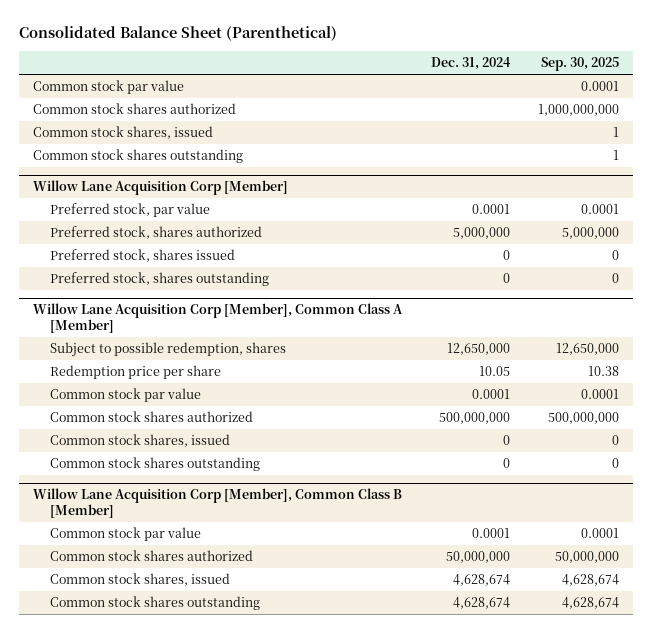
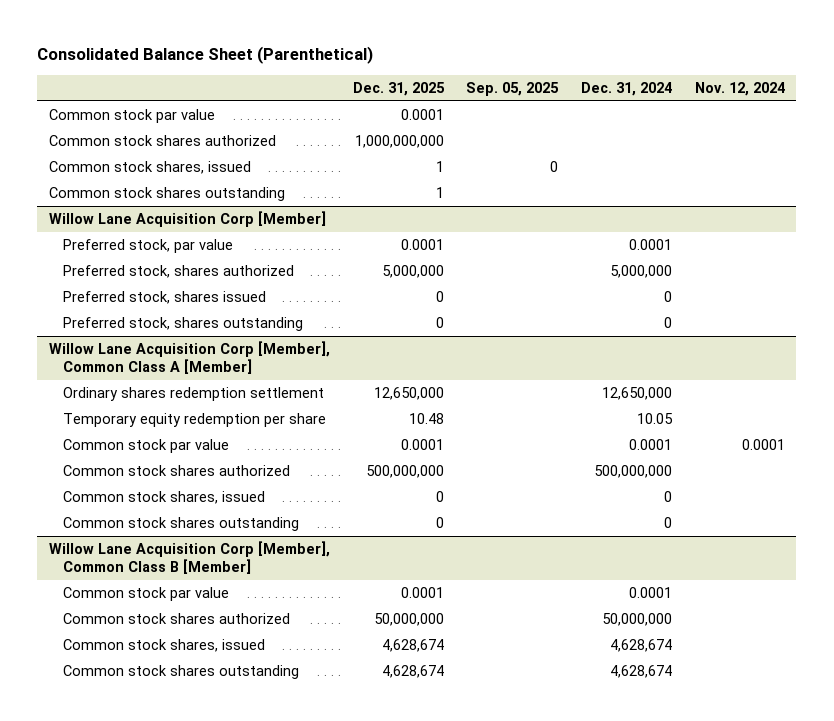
[541,57,620,72] Sep. 30, 2025 -> none
none -> [352,81,445,96] Dec. 31, 2025
none -> [466,81,560,96] Sep. 05, 2025
none -> [694,81,785,96] Nov. 12, 2024
[50,342,287,358] Subject to possible redemption, shares -> [63,387,325,402] Ordinary shares redemption settlement
[50,365,222,380] Redemption price per share -> [63,413,327,428] Temporary equity redemption per share

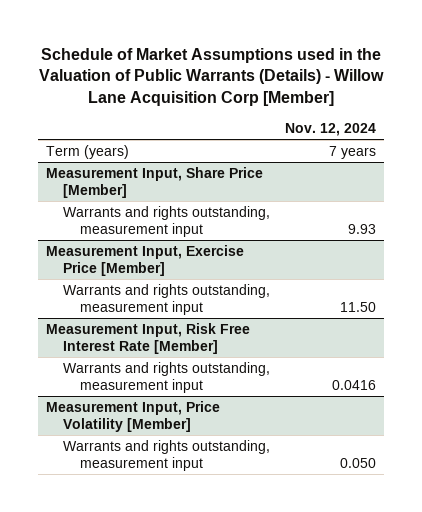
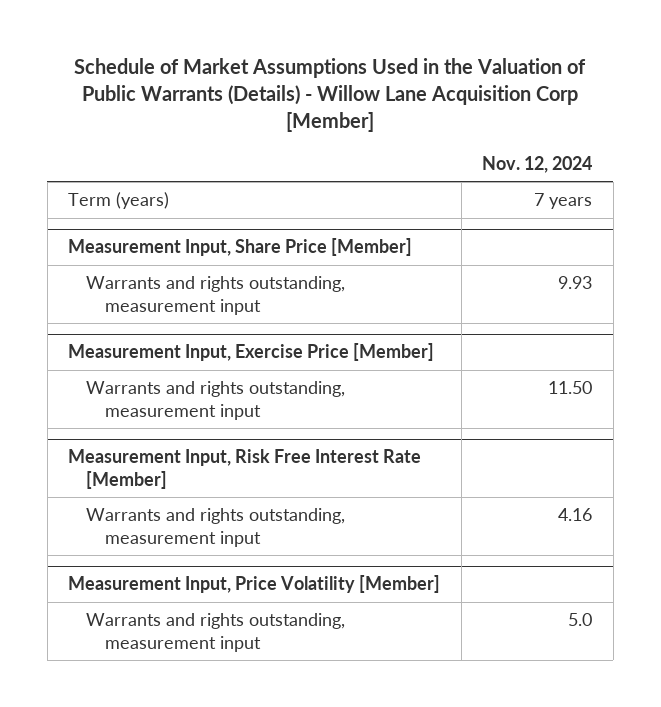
[39,47,385,107] Schedule of Market Assumptions used in the Valuation of Public Warrants (Details) - Willow Lane Acquisition Corp [Member] -> [74,58,587,133] Schedule of Market Assumptions Used in the Valuation of Public Warrants (Details) - Willow Lane Acquisition Corp [Member]
[332,379,377,390] 0.0416 -> [558,508,593,522] 4.16
[340,457,377,468] 0.050 -> [568,613,593,627] 5.0

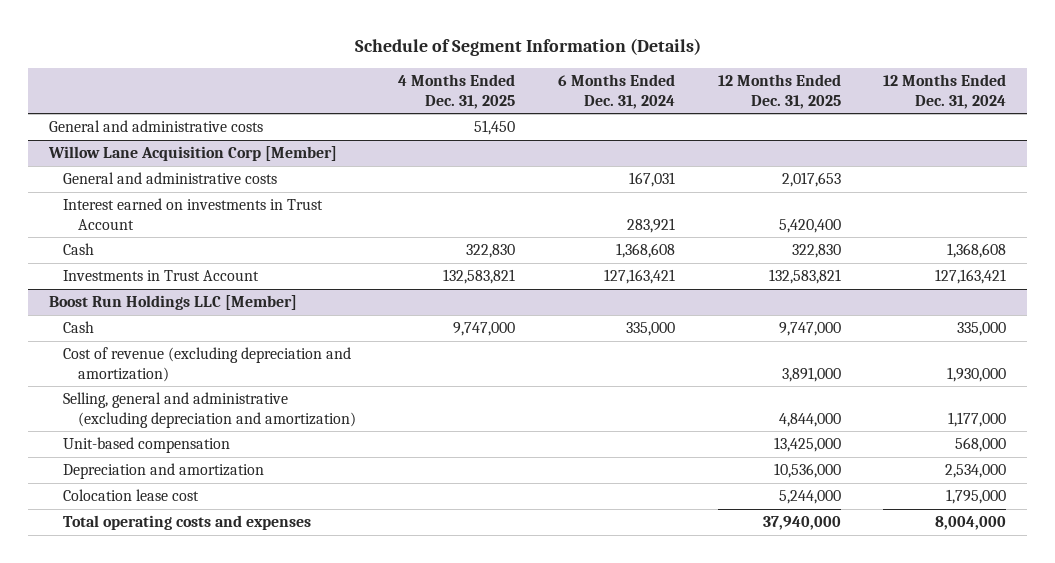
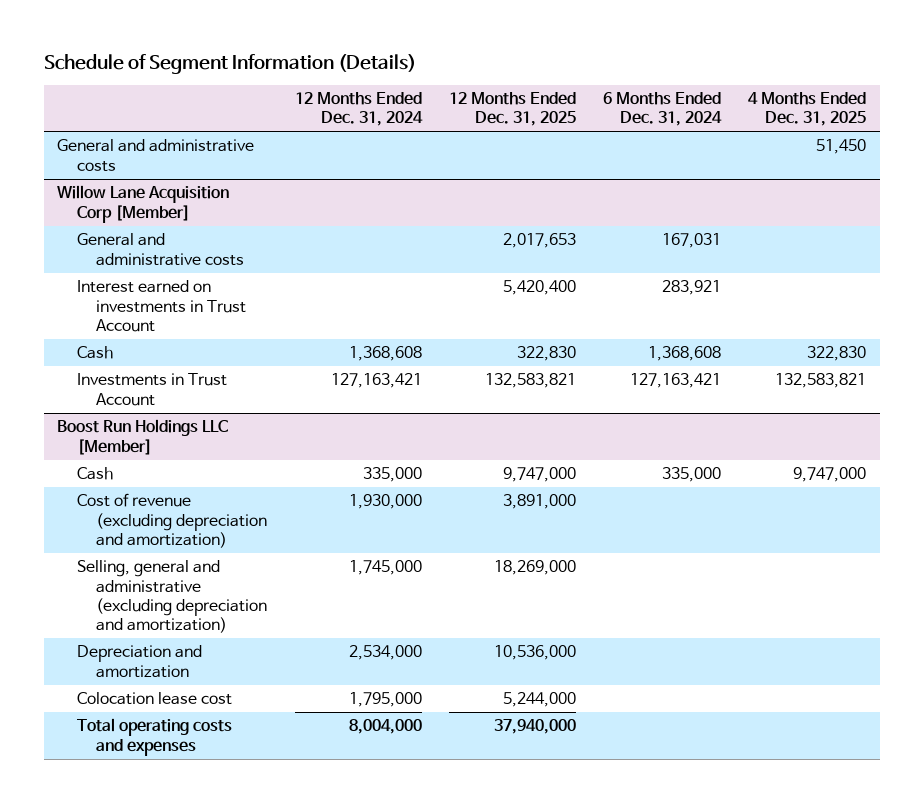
[63,437,231,454] Unit-based compensation -> none
[778,412,841,427] 4,844,000 -> [493,560,576,576] 18,269,000
[948,411,1007,427] 1,177,000 -> [348,560,422,576] 1,745,000

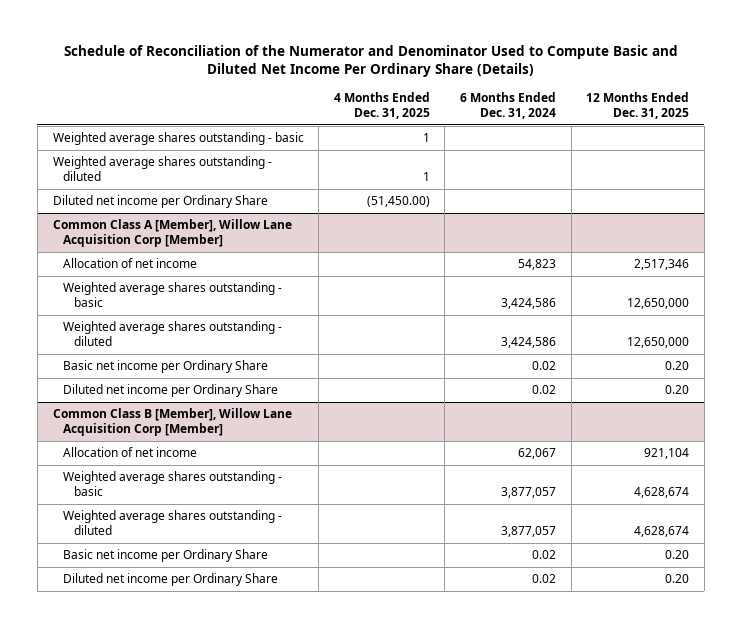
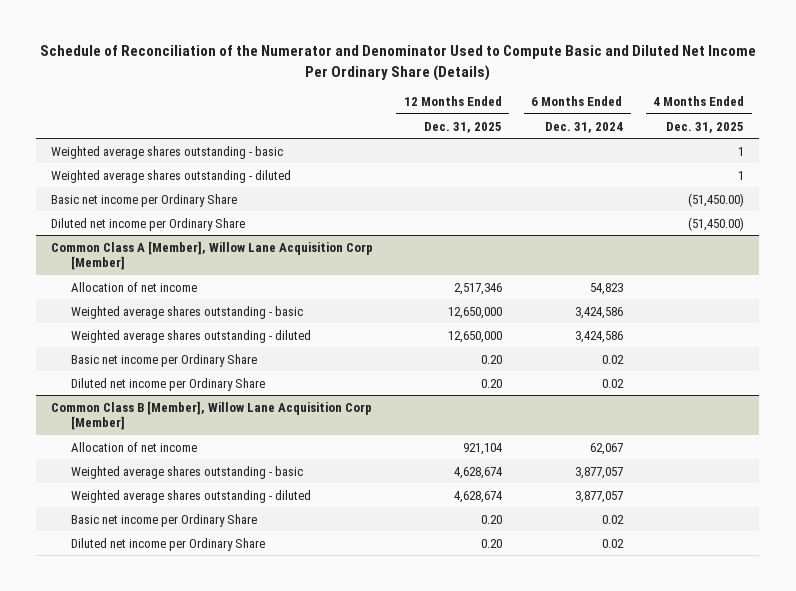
none -> [51,193,238,207] Basic net income per Ordinary Share

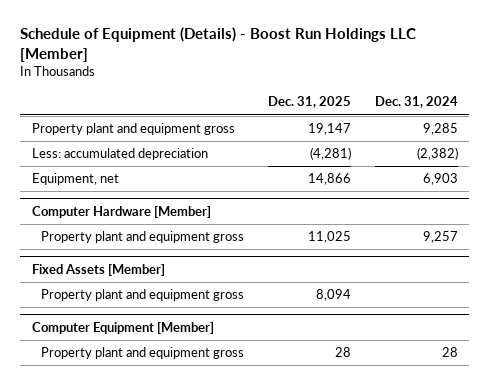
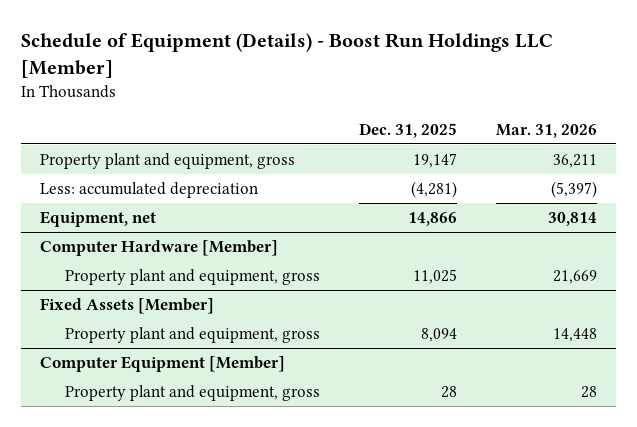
[374,96,458,109] Dec. 31, 2024 -> none
none -> [495,123,597,138] Mar. 31, 2026
[31,123,235,136] Property plant and equipment gross -> [39,153,295,170] Property plant and equipment, gross
[41,231,245,244] Property plant and equipment gross -> [65,269,321,286] Property plant and equipment, gross
[41,289,245,302] Property plant and equipment gross -> [65,327,321,344] Property plant and equipment, gross
[41,347,245,360] Property plant and equipment gross -> [65,385,321,402] Property plant and equipment, gross

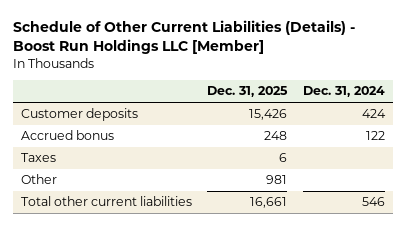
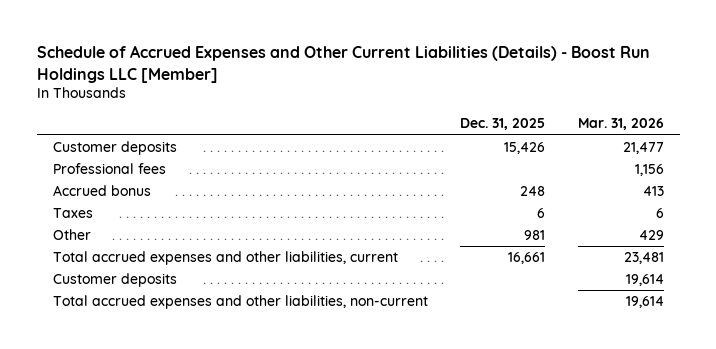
[12,19,355,55] Schedule of Other Current Liabilities (Details) - Boost Run Holdings LLC [Member] -> [36,45,650,83] Schedule of Accrued Expenses and Other Current Liabilities (Details) - Boost Run Holdings LLC [Member]
[303,86,386,98] Dec. 31, 2024 -> none
none -> [577,118,664,131] Mar. 31, 2026
none -> [52,163,166,175] Professional fees
[20,196,192,207] Total other current liabilities -> [52,251,398,266] Total accrued expenses and other liabilities, current
none -> [52,273,177,288] Customer deposits
none -> [52,295,428,310] Total accrued expenses and other liabilities, non-current

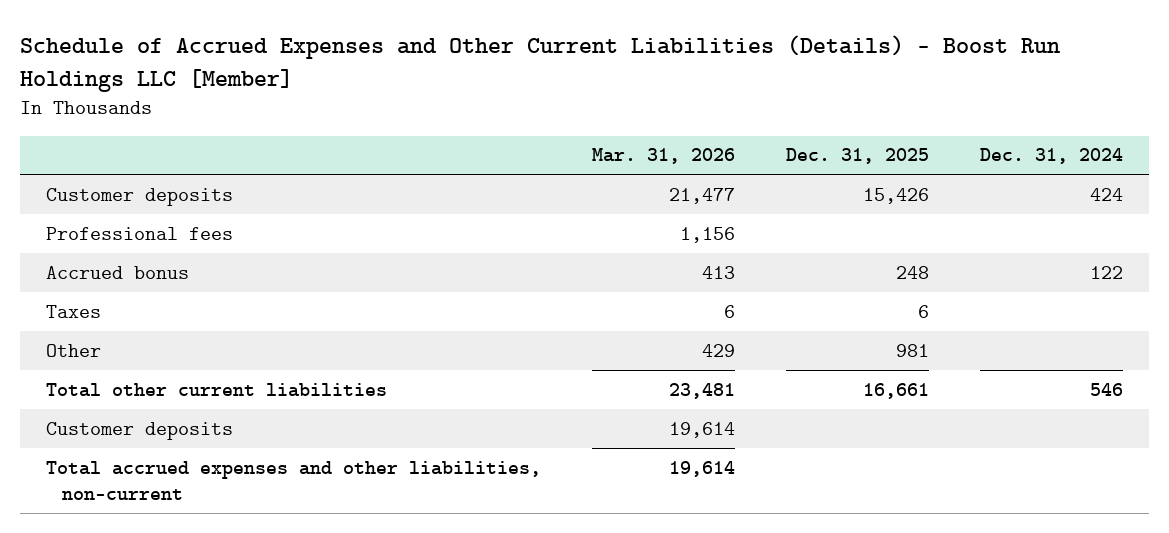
none -> [980,148,1124,165] Dec. 31, 2024
[52,251,398,266] Total accrued expenses and other liabilities, current -> [45,382,387,397] Total other current liabilities

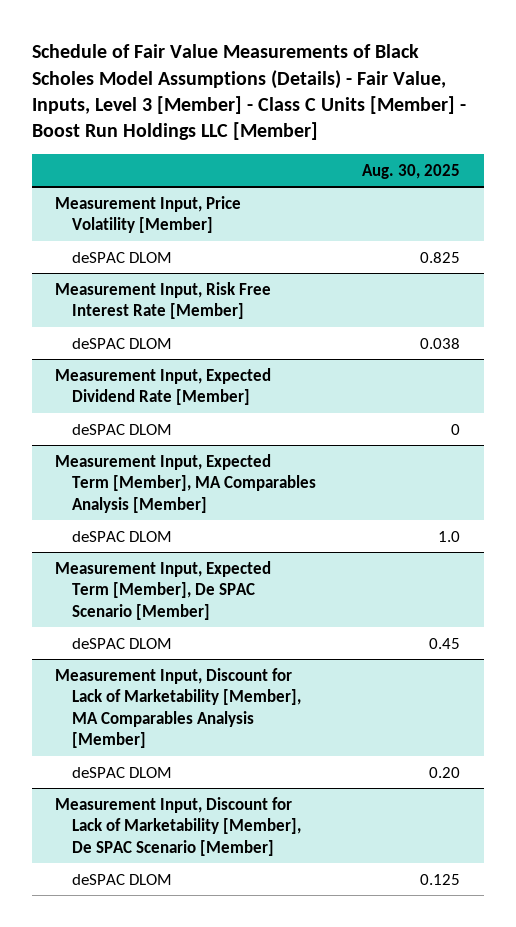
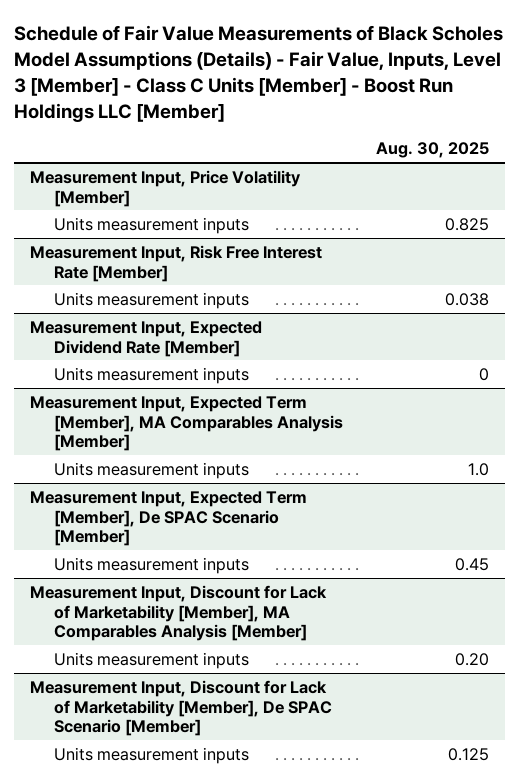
[71,251,172,263] deSPAC DLOM -> [54,216,250,234] Units measurement inputs
[71,337,172,349] deSPAC DLOM -> [54,291,250,309] Units measurement inputs
[71,423,172,435] deSPAC DLOM -> [54,366,250,384] Units measurement inputs
[71,530,172,542] deSPAC DLOM -> [54,461,250,479] Units measurement inputs
[71,637,172,649] deSPAC DLOM -> [54,556,250,574] Units measurement inputs
[71,766,172,778] deSPAC DLOM -> [54,651,250,669] Units measurement inputs
[71,873,172,885] deSPAC DLOM -> [54,746,250,764] Units measurement inputs

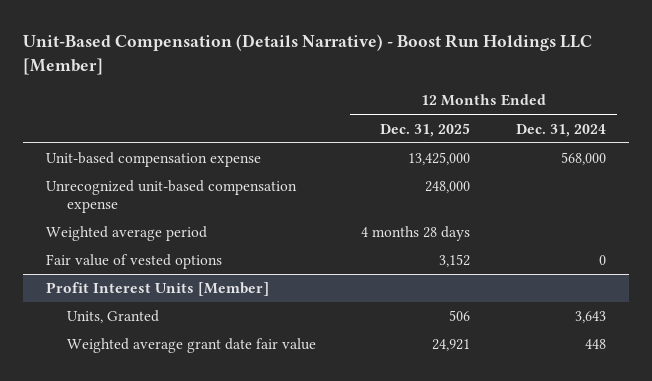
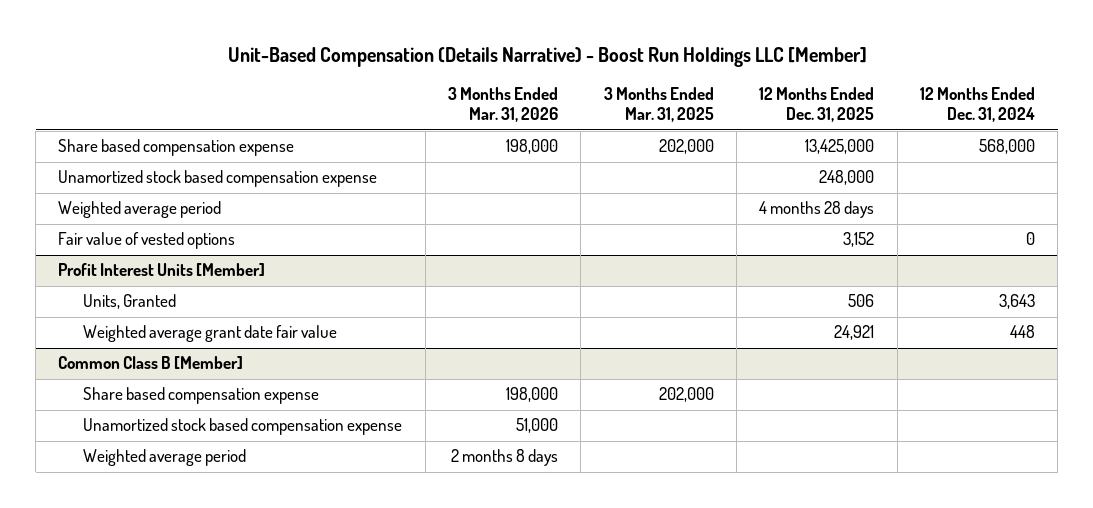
none -> [448,87,559,123] 3 Months Ended Mar. 31, 2026
none -> [603,87,714,123] 3 Months Ended Mar. 31, 2025
[46,152,262,168] Unit-based compensation expense -> [58,139,295,157] Share based compensation expense
[46,180,298,213] Unrecognized unit-based compensation expense -> [58,170,378,188] Unamortized stock based compensation expense
none -> [58,356,244,370] Common Class B [Member]
none -> [83,387,320,405] Share based compensation expense
none -> [83,418,403,436] Unamortized stock based compensation expense
none -> [83,449,247,467] Weighted average period

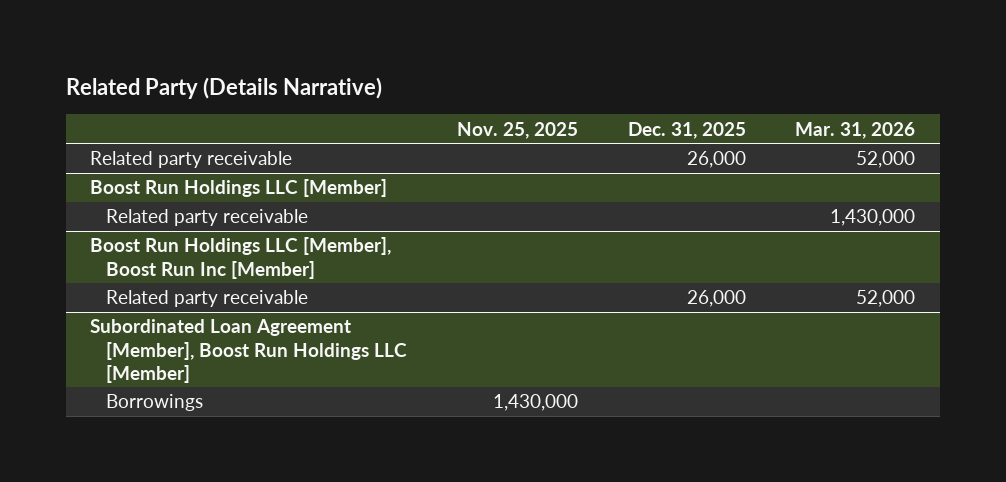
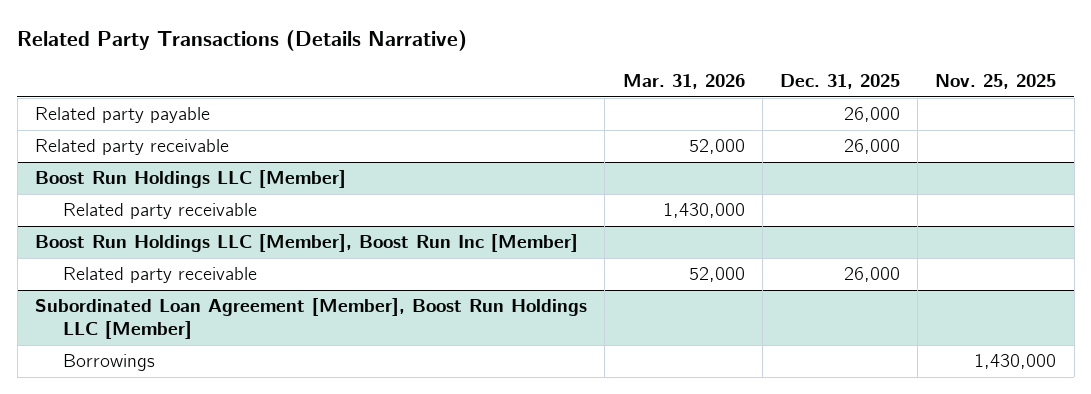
[65,77,382,100] Related Party (Details Narrative) -> [17,30,468,52] Related Party Transactions (Details Narrative)
none -> [35,107,211,124] Related party payable

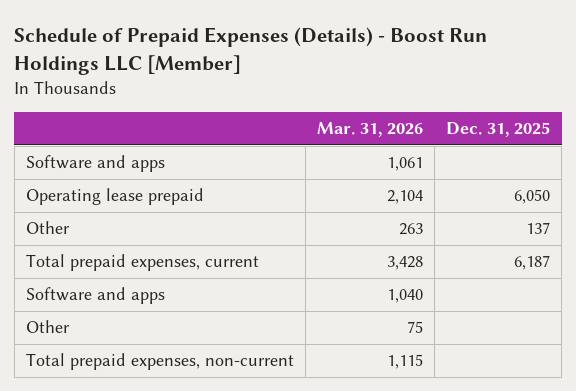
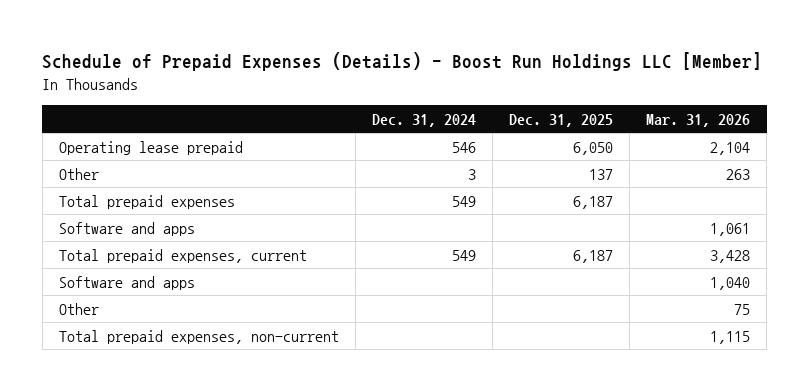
none -> [371,113,476,127] Dec. 31, 2024
none -> [58,194,235,209] Total prepaid expenses
[25,155,165,173] Software and apps -> [58,221,195,236] Software and apps

